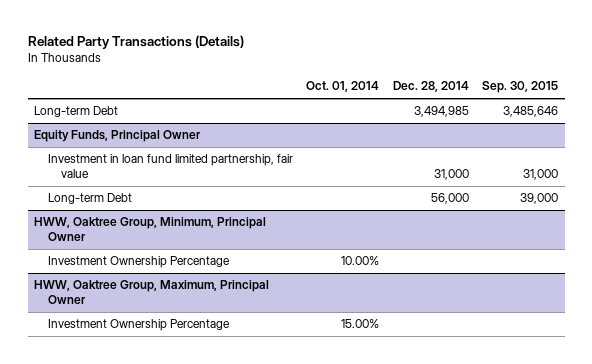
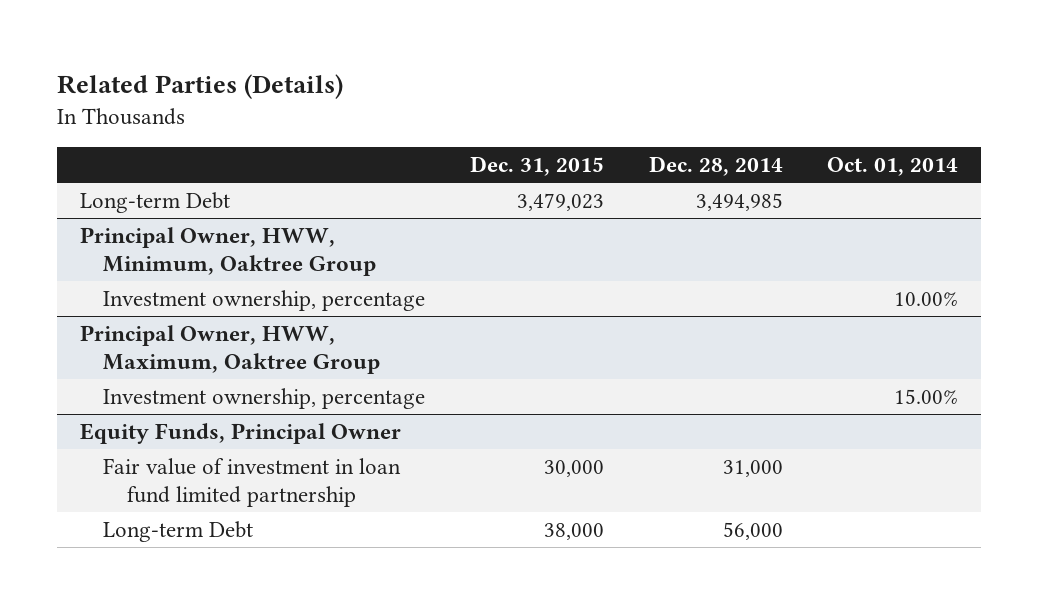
[27,35,244,50] Related Party Transactions (Details) -> [57,73,344,99] Related Parties (Details)
[482,81,559,94] Sep. 30, 2015 -> none
none -> [469,156,604,177] Dec. 31, 2015
none -> [79,227,377,276] Principal Owner, HWW, Minimum, Oaktree Group
none -> [103,290,426,312] Investment ownership, percentage
none -> [79,325,381,374] Principal Owner, HWW, Maximum, Oaktree Group
none -> [103,388,426,410] Investment ownership, percentage
[47,154,293,178] Investment in loan fund limited partnership, fair value -> [103,458,402,507] Fair value of investment in loan fund limited partnership
[34,217,267,241] HWW, Oaktree Group, Minimum, Principal Owner -> none
[47,256,230,269] Investment Ownership Percentage -> none
[34,280,270,304] HWW, Oaktree Group, Maximum, Principal Owner -> none
[47,319,230,332] Investment Ownership Percentage -> none

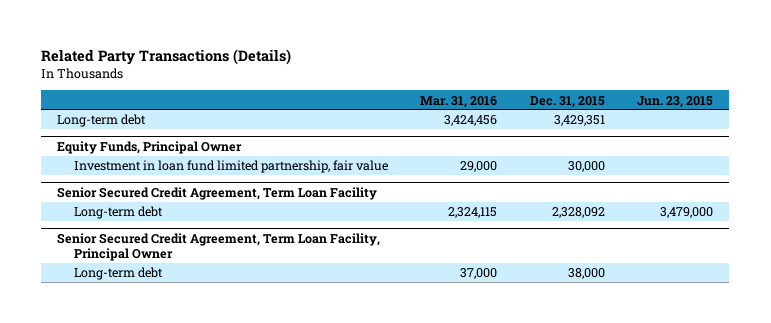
[57,73,344,99] Related Parties (Details) -> [41,48,292,65] Related Party Transactions (Details)
[648,156,783,177] Dec. 28, 2014 -> none
[827,157,959,177] Oct. 01, 2014 -> none
none -> [420,95,498,108] Mar. 31, 2016
none -> [637,95,714,108] Jun. 23, 2015
[79,227,377,276] Principal Owner, HWW, Minimum, Oaktree Group -> none
[103,290,426,312] Investment ownership, percentage -> none
[79,325,381,374] Principal Owner, HWW, Maximum, Oaktree Group -> none
[103,388,426,410] Investment ownership, percentage -> none
[79,192,230,214] Long-term Debt -> [57,114,147,128] Long-term debt
[516,193,604,212] 3,479,023 -> [553,115,605,127] 3,429,351
[103,458,402,507] Fair value of investment in loan fund limited partnership -> [73,160,388,174] Investment in loan fund limited partnership, fair value
none -> [57,186,378,200] Senior Secured Credit Agreement, Term Loan Facility
[103,521,254,543] Long-term Debt -> [73,206,163,220] Long-term debt
[543,523,604,541] 38,000 -> [551,207,605,219] 2,328,092
none -> [57,232,381,261] Senior Secured Credit Agreement, Term Loan Facility, Principal Owner
none -> [73,267,163,281] Long-term debt

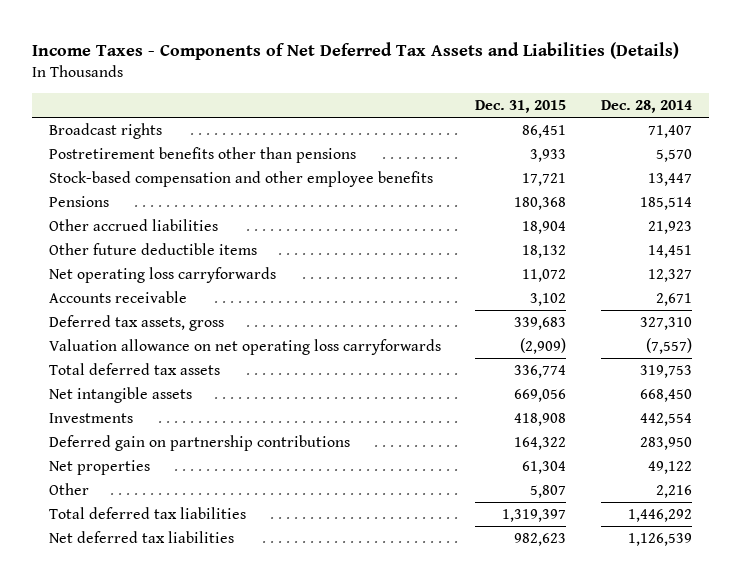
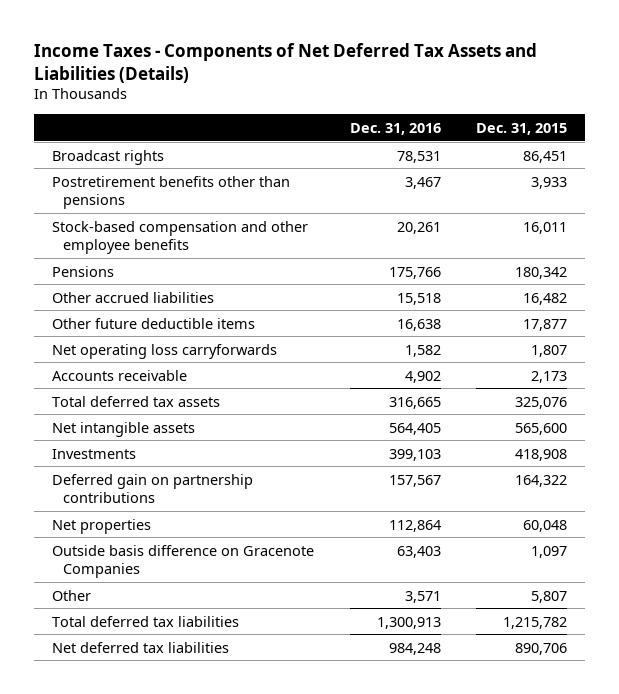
[600,100,692,114] Dec. 28, 2014 -> none
none -> [349,122,441,135] Dec. 31, 2016
[48,315,224,332] Deferred tax assets, gross -> none
[48,339,441,356] Valuation allowance on net operating loss carryforwards -> none
[522,173,567,187] 17,721 -> [523,221,568,234] 16,011
[514,197,567,211] 180,368 -> [515,266,568,279] 180,342
[522,221,567,235] 18,904 -> [523,292,568,305] 16,482
[522,245,567,259] 18,132 -> [523,318,568,331] 17,877
[522,269,567,283] 11,072 -> [531,344,568,357] 1,807
[530,293,567,307] 3,102 -> [531,370,568,383] 2,173
[514,365,567,379] 336,774 -> [515,396,568,409] 325,076
[514,389,567,403] 669,056 -> [515,422,568,435] 565,600
[522,461,567,475] 61,304 -> [523,519,568,532] 60,048
none -> [52,544,315,578] Outside basis difference on Gracenote Companies
[502,509,567,523] 1,319,397 -> [503,616,568,629] 1,215,782
[514,533,567,547] 982,623 -> [515,642,568,655] 890,706

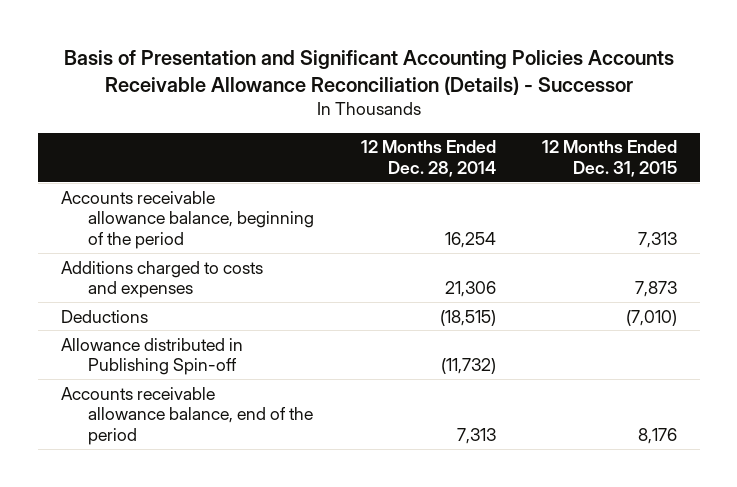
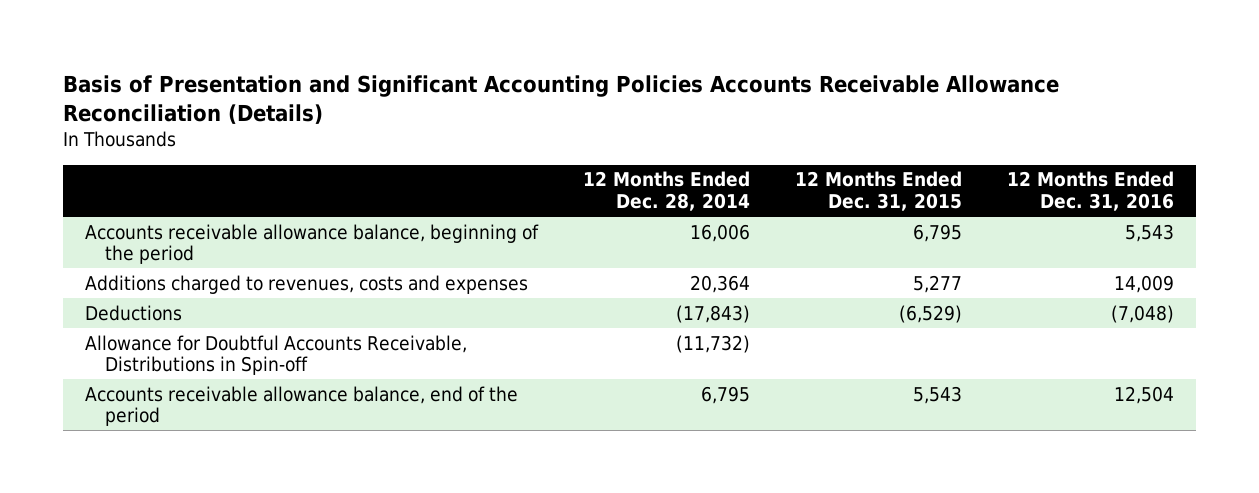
[63,49,674,95] Basis of Presentation and Significant Accounting Policies Accounts Receivable Allowance Reconciliation (Details) - Successor -> [62,74,1059,124] Basis of Presentation and Significant Accounting Policies Accounts Receivable Allowance Reconciliation (Details)
none -> [1006,171,1174,212] 12 Months Ended Dec. 31, 2016
[444,231,496,248] 16,254 -> [690,223,751,242] 16,006
[637,231,677,248] 7,313 -> [913,223,963,242] 6,795
[60,260,263,299] Additions charged to costs and expenses -> [85,274,529,294] Additions charged to revenues, costs and expenses
[444,281,496,298] 21,306 -> [690,274,751,293] 20,364
[634,281,677,298] 7,873 -> [913,274,963,293] 5,277
[439,309,496,326] (18,515) -> [676,304,751,323] (17,843)
[625,309,677,326] (7,010) -> [899,304,963,323] (6,529)
[60,337,243,376] Allowance distributed in Publishing Spin-off -> [85,334,468,376] Allowance for Doubtful Accounts Receivable, Distributions in Spin-off
[456,427,496,444] 7,313 -> [701,385,751,404] 6,795
[637,427,677,444] 8,176 -> [913,385,963,404] 5,543

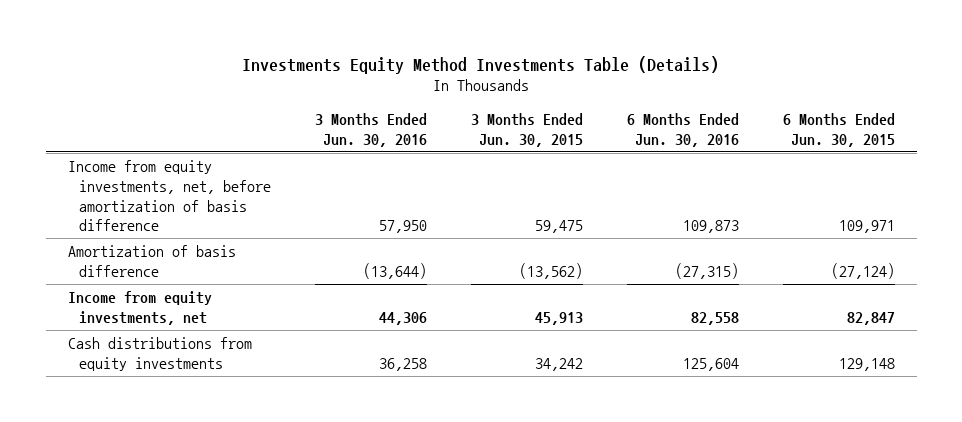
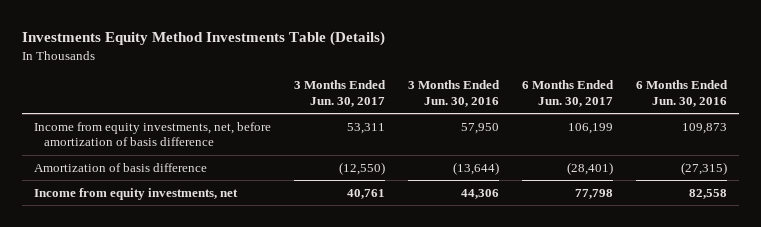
[470,112,583,147] 3 Months Ended Jun. 30, 2015 -> none
[782,112,895,147] 6 Months Ended Jun. 30, 2015 -> none
none -> [293,80,386,108] 3 Months Ended Jun. 30, 2017
none -> [522,80,615,108] 6 Months Ended Jun. 30, 2017
[67,336,252,371] Cash distributions from equity investments -> none

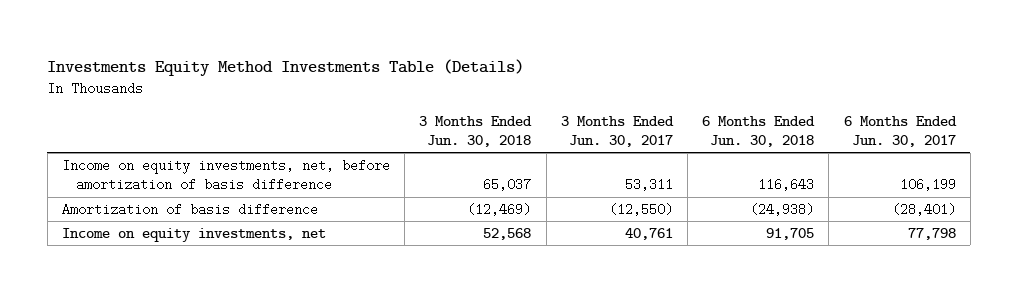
[407,80,500,108] 3 Months Ended Jun. 30, 2016 -> none
[636,80,729,108] 6 Months Ended Jun. 30, 2016 -> none
none -> [419,115,533,147] 3 Months Ended Jun. 30, 2018
none -> [702,115,816,147] 6 Months Ended Jun. 30, 2018
[33,121,271,147] Income from equity investments, net, before amortization of basis difference -> [61,159,390,192] Income on equity investments, net, before amortization of basis difference
[33,187,238,200] Income from equity investments, net -> [61,228,326,243] Income on equity investments, net

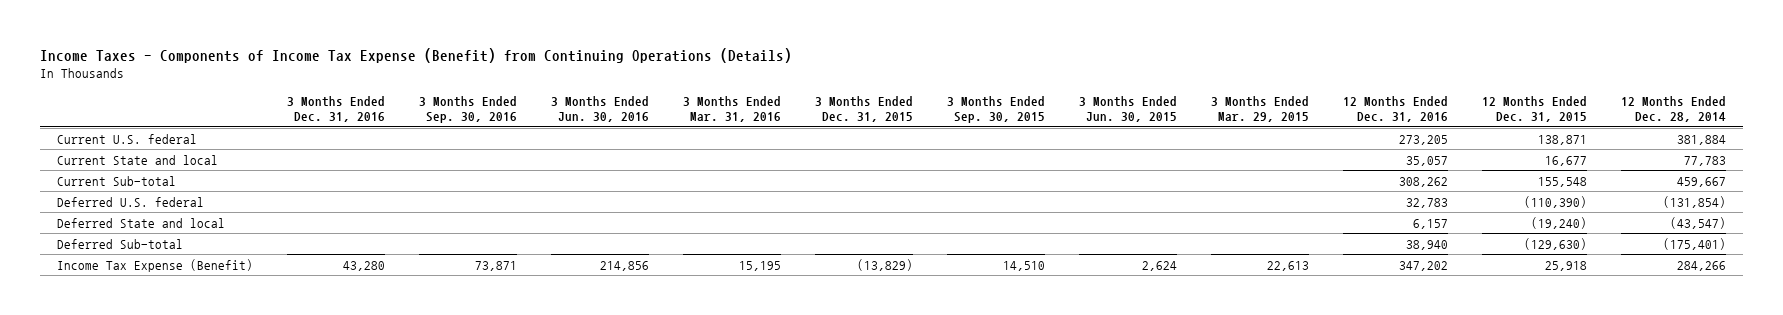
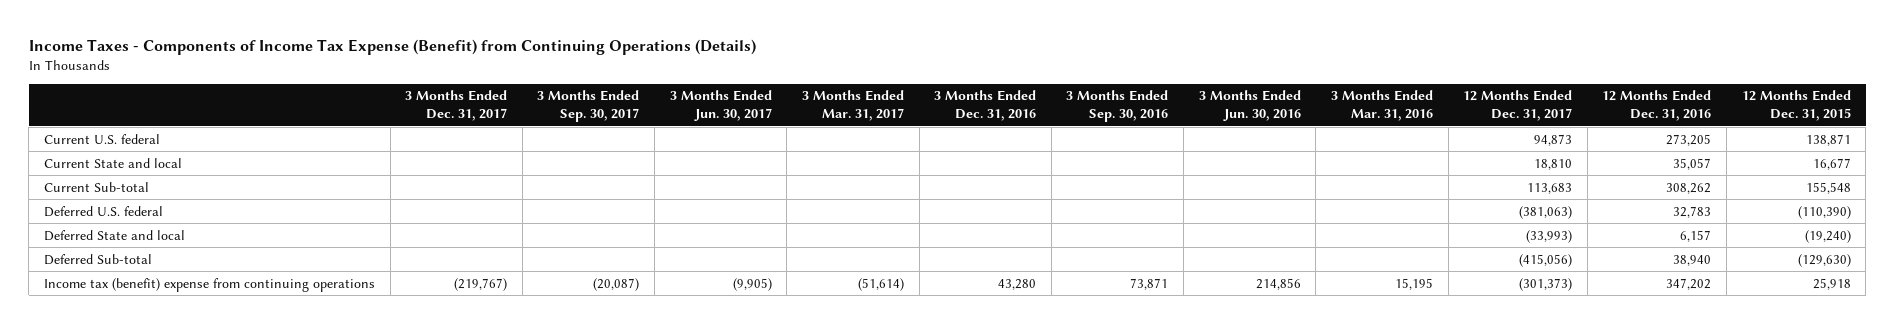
[815,95,914,123] 3 Months Ended Dec. 31, 2015 -> none
[947,95,1046,124] 3 Months Ended Sep. 30, 2015 -> none
[1079,95,1178,123] 3 Months Ended Jun. 30, 2015 -> none
[1211,95,1310,123] 3 Months Ended Mar. 29, 2015 -> none
[1621,95,1727,123] 12 Months Ended Dec. 28, 2014 -> none
none -> [405,90,508,122] 3 Months Ended Dec. 31, 2017
none -> [537,90,640,123] 3 Months Ended Sep. 30, 2017
none -> [669,90,772,122] 3 Months Ended Jun. 30, 2017
none -> [801,90,904,122] 3 Months Ended Mar. 31, 2017
none -> [1463,90,1573,122] 12 Months Ended Dec. 31, 2017
[56,258,253,272] Income Tax Expense (Benefit) -> [44,277,376,292] Income tax (benefit) expense from continuing operations

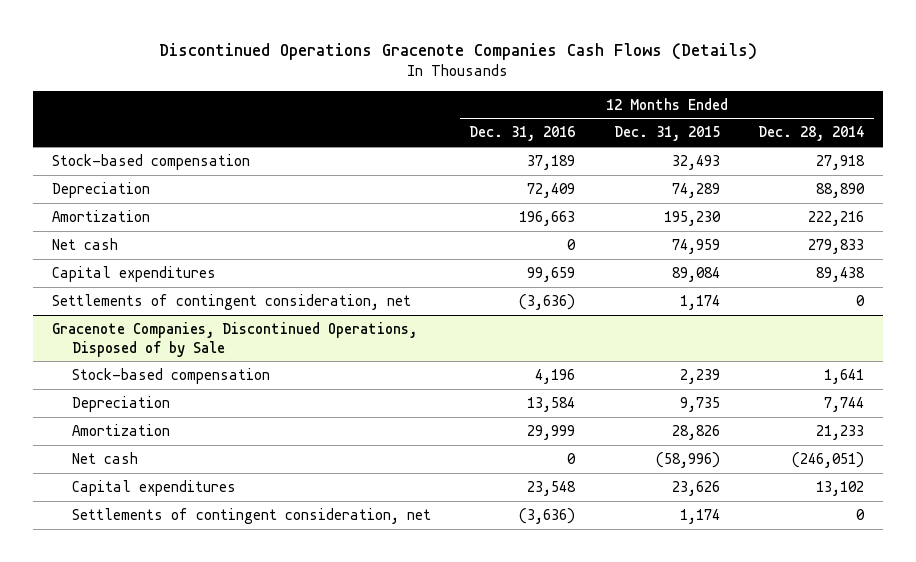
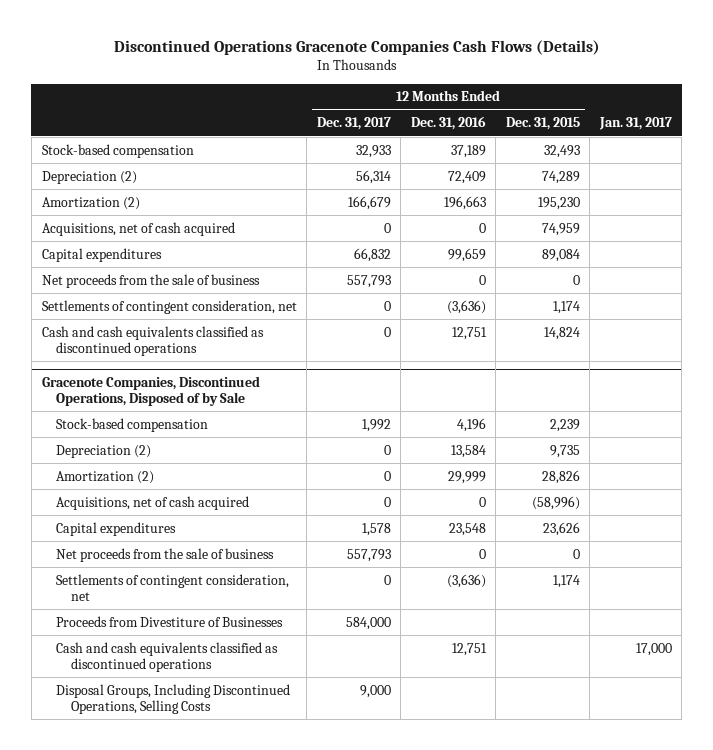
[758,126,865,142] Dec. 28, 2014 -> none
none -> [316,117,391,131] Dec. 31, 2017
none -> [598,117,672,131] Jan. 31, 2017
[51,181,150,198] Depreciation -> [41,170,137,184] Depreciation (2)
[51,209,150,222] Amortization -> [41,196,140,210] Amortization (2)
[51,237,118,250] Net cash -> [41,221,235,236] Acquisitions, net of cash acquired
none -> [41,273,260,288] Net proceeds from the sale of business
none -> [41,325,264,356] Cash and cash equivalents classified as discontinued operations
[71,395,170,412] Depreciation -> [56,444,152,458] Depreciation (2)
[71,423,170,436] Amortization -> [56,470,155,484] Amortization (2)
[71,451,138,464] Net cash -> [56,495,250,510] Acquisitions, net of cash acquired
none -> [56,547,275,562] Net proceeds from the sale of business
none -> [56,615,284,627] Proceeds from Divestiture of Businesses
none -> [56,641,279,672] Cash and cash equivalents classified as discontinued operations
none -> [56,683,291,714] Disposal Groups, Including Discontinued Operations, Selling Costs

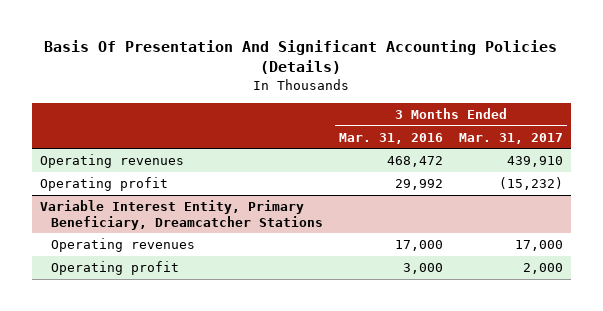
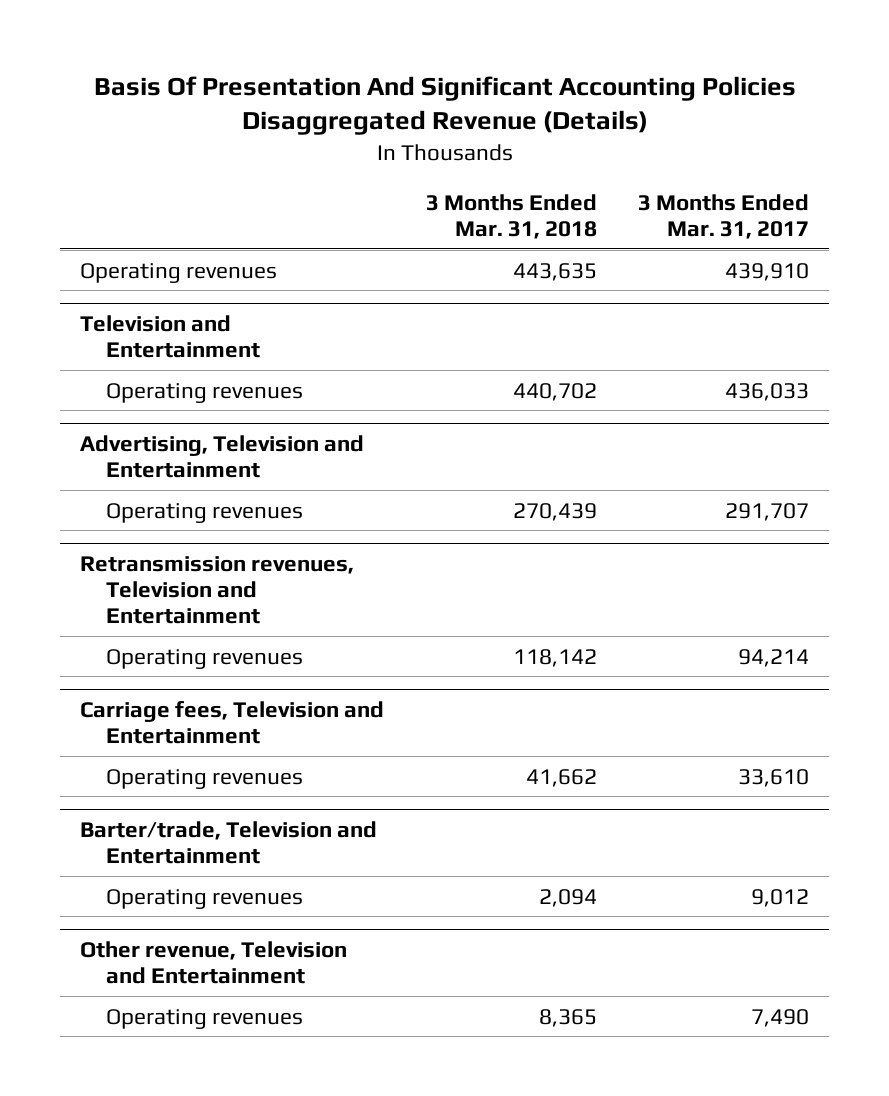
[44,39,558,75] Basis Of Presentation And Significant Accounting Policies (Details) -> [93,75,796,136] Basis Of Presentation And Significant Accounting Policies Disaggregated Revenue (Details)
[339,132,444,144] Mar. 31, 2016 -> none
none -> [425,193,597,239] 3 Months Ended Mar. 31, 2018
[39,177,168,192] Operating profit -> none
[39,200,324,230] Variable Interest Entity, Primary Beneficiary, Dreamcatcher Stations -> none
[51,261,180,276] Operating profit -> none
none -> [80,314,261,358] Television and Entertainment
[515,240,564,252] 17,000 -> [724,382,809,401] 436,033
none -> [80,434,365,478] Advertising, Television and Entertainment
none -> [106,502,304,523] Operating revenues
none -> [80,555,355,625] Retransmission revenues, Television and Entertainment
none -> [106,648,304,669] Operating revenues
none -> [80,700,385,744] Carriage fees, Television and Entertainment
none -> [106,768,304,789] Operating revenues
none -> [80,820,378,864] Barter/trade, Television and Entertainment
none -> [106,888,304,909] Operating revenues
none -> [80,940,348,984] Other revenue, Television and Entertainment
none -> [106,1008,304,1029] Operating revenues

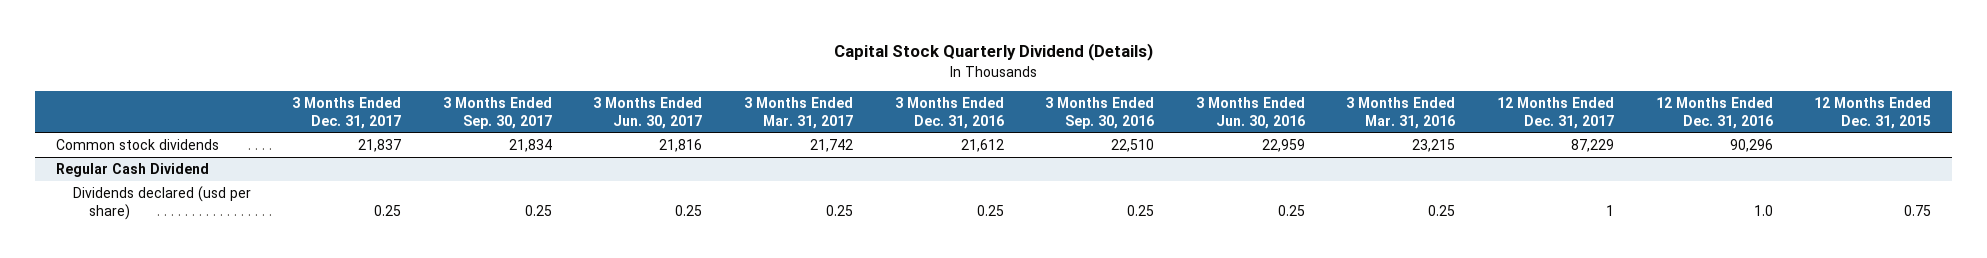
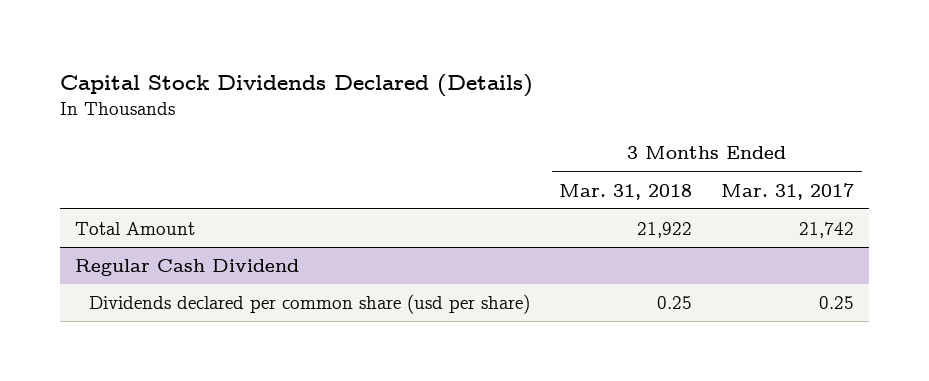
[833,43,1153,62] Capital Stock Quarterly Dividend (Details) -> [60,73,534,97] Capital Stock Dividends Declared (Details)
[292,96,402,129] 3 Months Ended Dec. 31, 2017 -> none
[442,96,552,129] 3 Months Ended Sep. 30, 2017 -> none
[593,96,703,129] 3 Months Ended Jun. 30, 2017 -> none
[894,96,1004,129] 3 Months Ended Dec. 31, 2016 -> none
[1045,96,1155,129] 3 Months Ended Sep. 30, 2016 -> none
[1195,96,1305,129] 3 Months Ended Jun. 30, 2016 -> none
[1346,96,1456,129] 3 Months Ended Mar. 31, 2016 -> none
[1496,96,1614,129] 12 Months Ended Dec. 31, 2017 -> none
[1655,96,1773,129] 12 Months Ended Dec. 31, 2016 -> none
[1814,96,1932,129] 12 Months Ended Dec. 31, 2015 -> none
none -> [558,183,692,200] Mar. 31, 2018
[56,138,220,150] Common stock dividends -> [74,222,195,236] Total Amount
[72,185,251,220] Dividends declared (usd per share) -> [88,294,530,315] Dividends declared per common share (usd per share)

